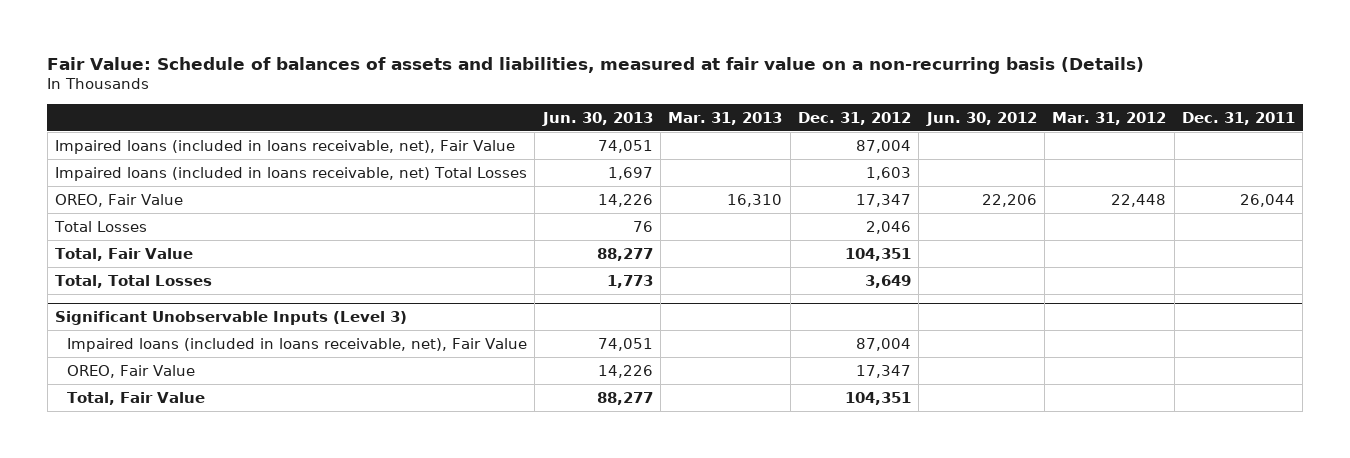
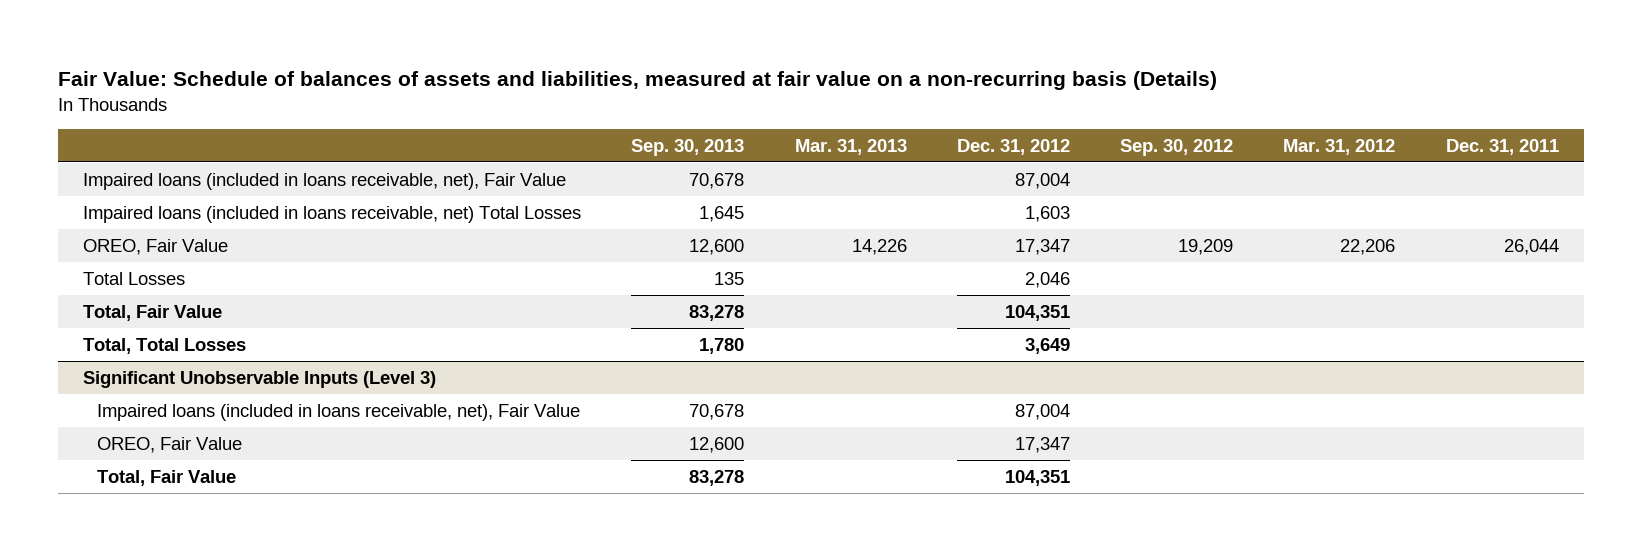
[541,111,653,126] Jun. 30, 2013 -> none
[925,111,1037,126] Jun. 30, 2012 -> none
none -> [631,138,745,156] Sep. 30, 2013
none -> [1120,138,1234,156] Sep. 30, 2012
[727,193,783,207] 16,310 -> [851,238,907,255] 14,226
[1111,193,1167,207] 22,448 -> [1340,238,1396,255] 22,206

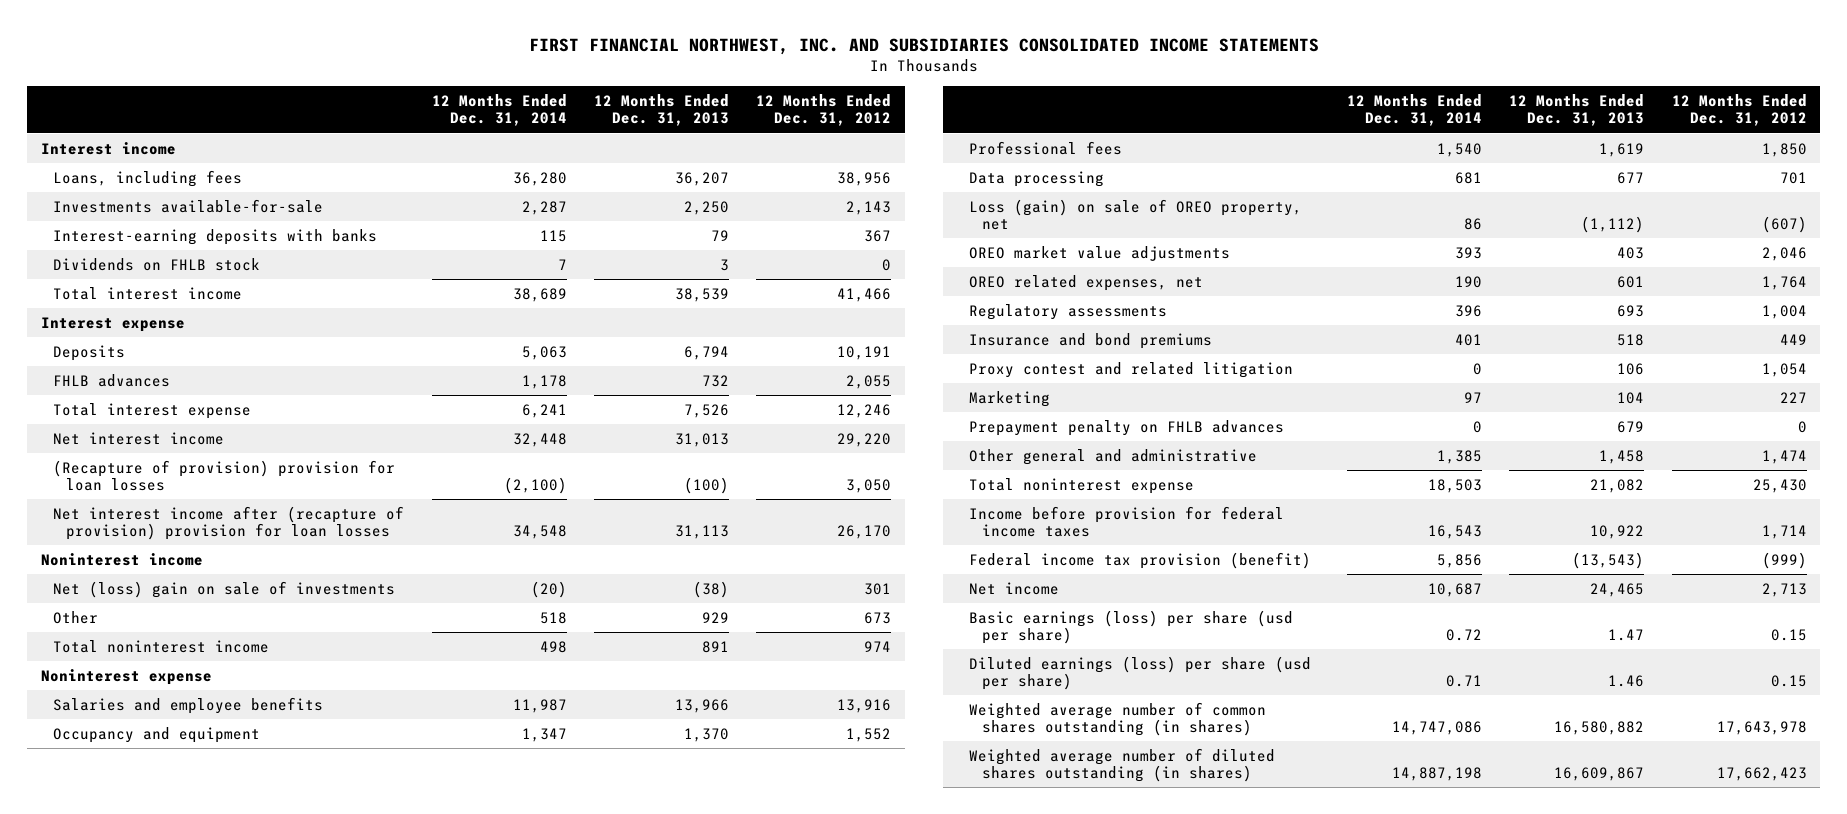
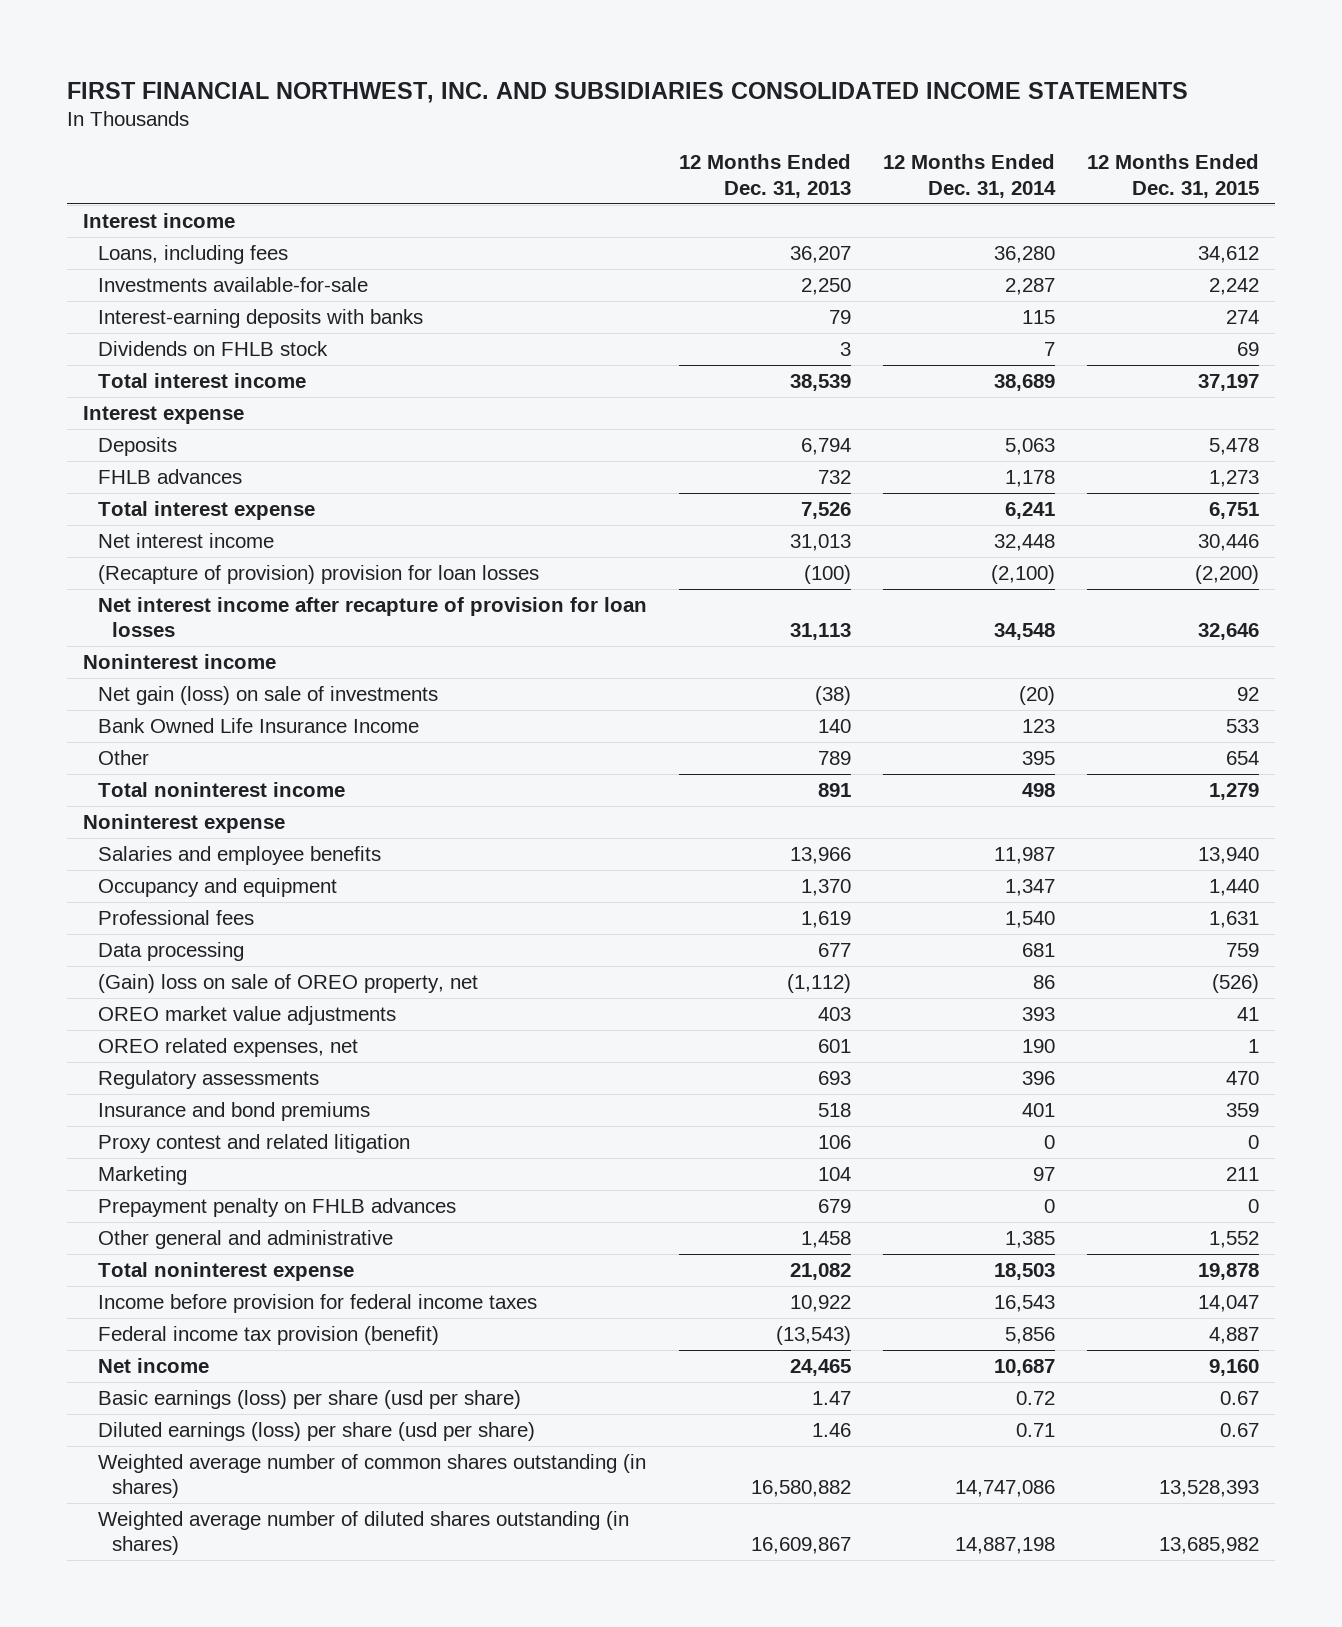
[756,93,892,127] 12 Months Ended Dec. 31, 2012 -> none
none -> [1087,154,1260,198] 12 Months Ended Dec. 31, 2015
[53,505,405,541] Net interest income after (recapture of provision) provision for loan losses -> [97,597,647,638] Net interest income after recapture of provision for loan losses
[53,580,396,598] Net (loss) gain on sale of investments -> [97,686,438,706] Net gain (loss) on sale of investments
none -> [97,718,419,734] Bank Owned Life Insurance Income
[539,611,567,624] 518 -> [1021,751,1055,766] 395
[701,611,729,623] 929 -> [817,751,851,766] 789
[969,198,1303,231] Loss (gain) on sale of OREO property, net -> [97,974,478,994] (Gain) loss on sale of OREO property, net

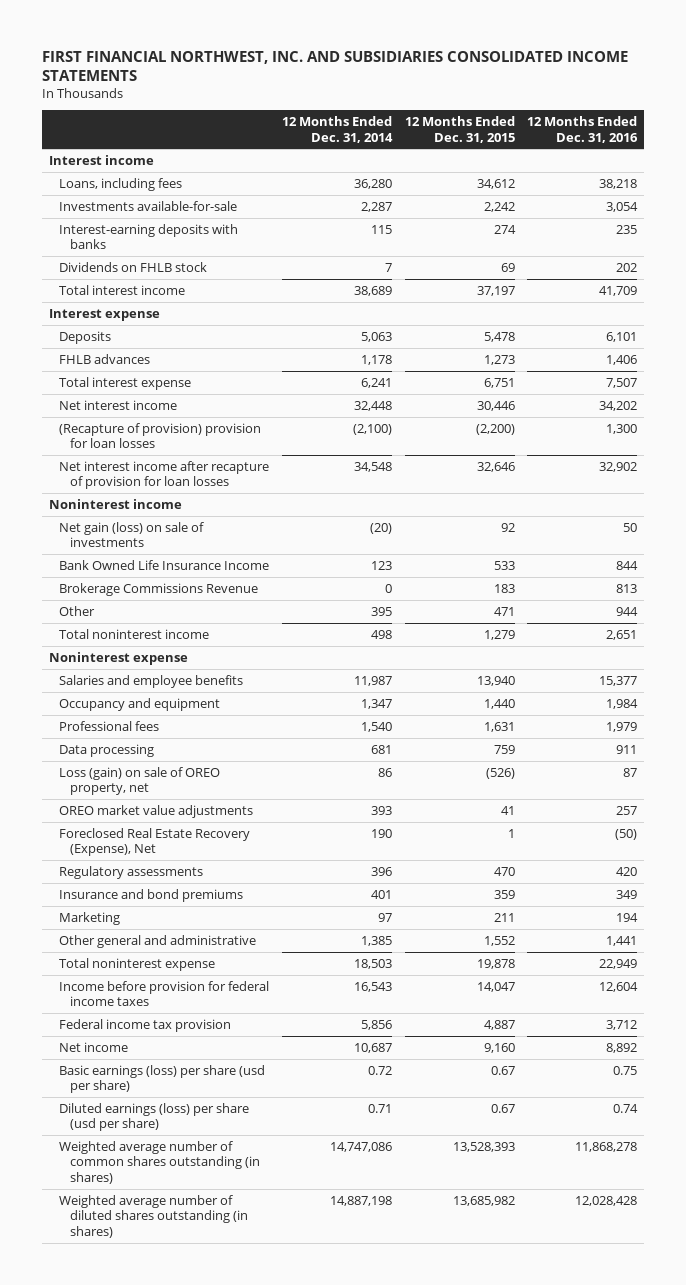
[678,154,851,198] 12 Months Ended Dec. 31, 2013 -> none
none -> [527,115,639,143] 12 Months Ended Dec. 31, 2016
none -> [59,582,259,596] Brokerage Commissions Revenue
[1226,751,1260,766] 654 -> [493,606,515,616] 471
[97,974,478,994] (Gain) loss on sale of OREO property, net -> [59,766,221,796] Loss (gain) on sale of OREO property, net
[97,1038,358,1058] OREO related expenses, net -> [59,827,251,857] Foreclosed Real Estate Recovery (Expense), Net
[97,1134,410,1154] Proxy contest and related litigation -> none
[97,1198,456,1218] Prepayment penalty on FHLB advances -> none
[97,1326,439,1346] Federal income tax provision (benefit) -> [59,1018,232,1032] Federal income tax provision

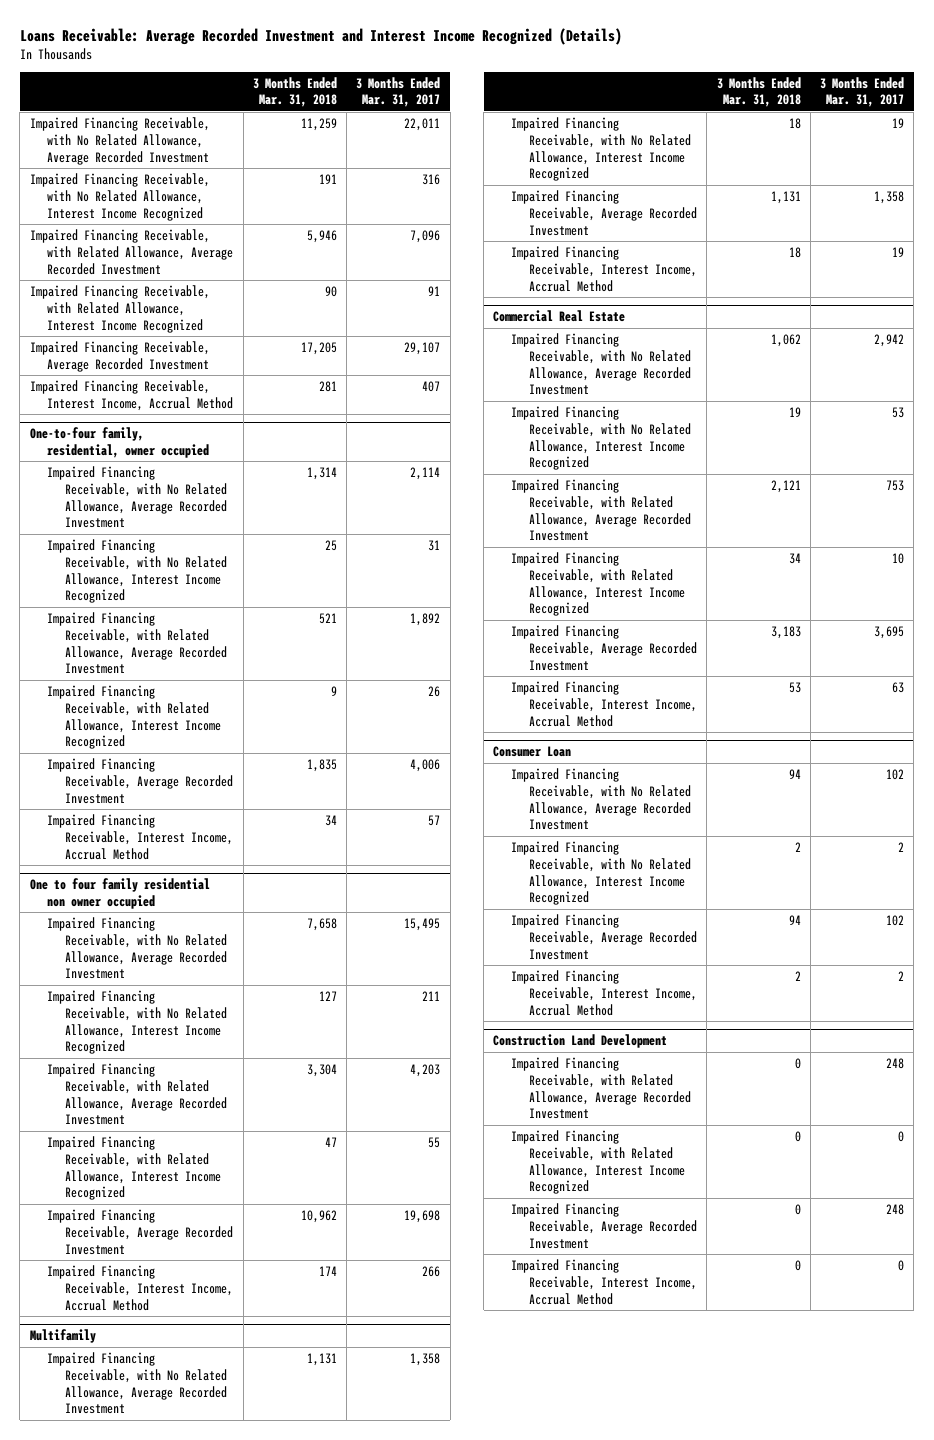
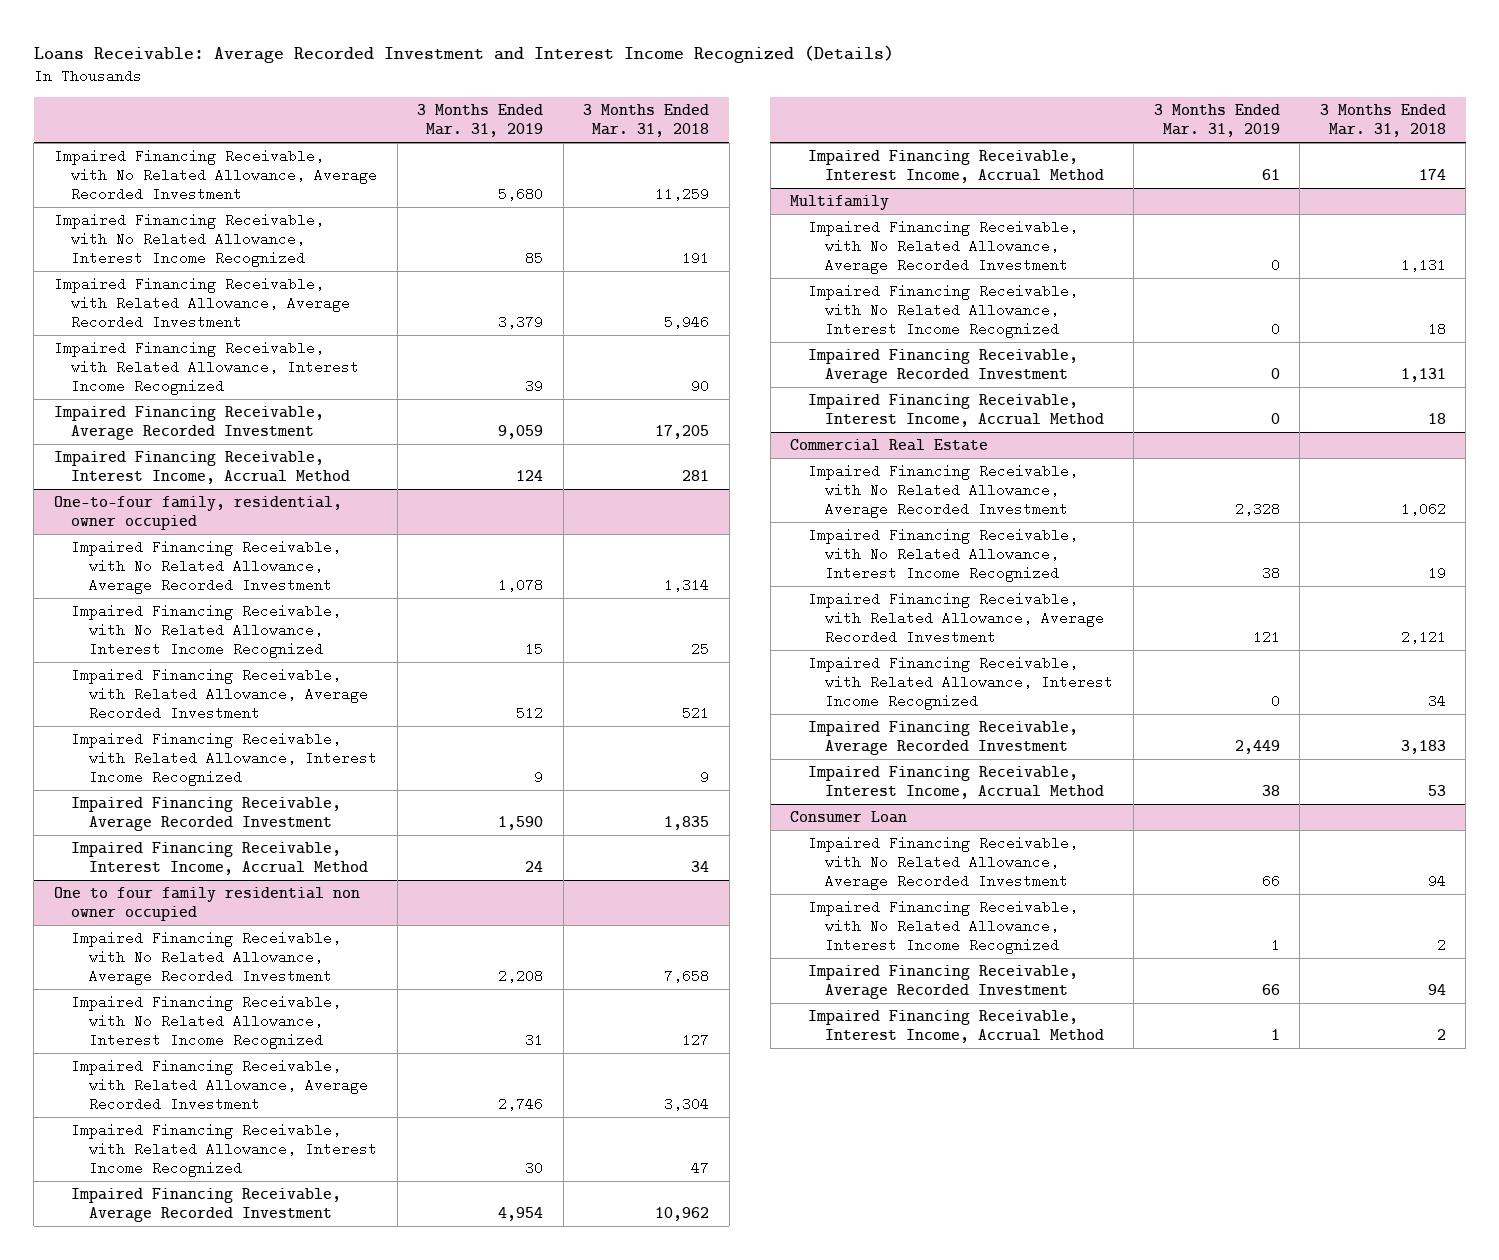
[356,76,441,108] 3 Months Ended Mar. 31, 2017 -> none
none -> [417,104,544,138] 3 Months Ended Mar. 31, 2019
[493,1034,668,1049] Construction Land Development -> none
[511,1056,691,1120] Impaired Financing Receivable, with Related Allowance, Average Recorded Investment -> none
[511,1129,685,1195] Impaired Financing Receivable, with Related Allowance, Interest Income Recognized -> none
[511,1202,697,1249] Impaired Financing Receivable, Average Recorded Investment -> none
[511,1258,697,1305] Impaired Financing Receivable, Interest Income, Accrual Method -> none

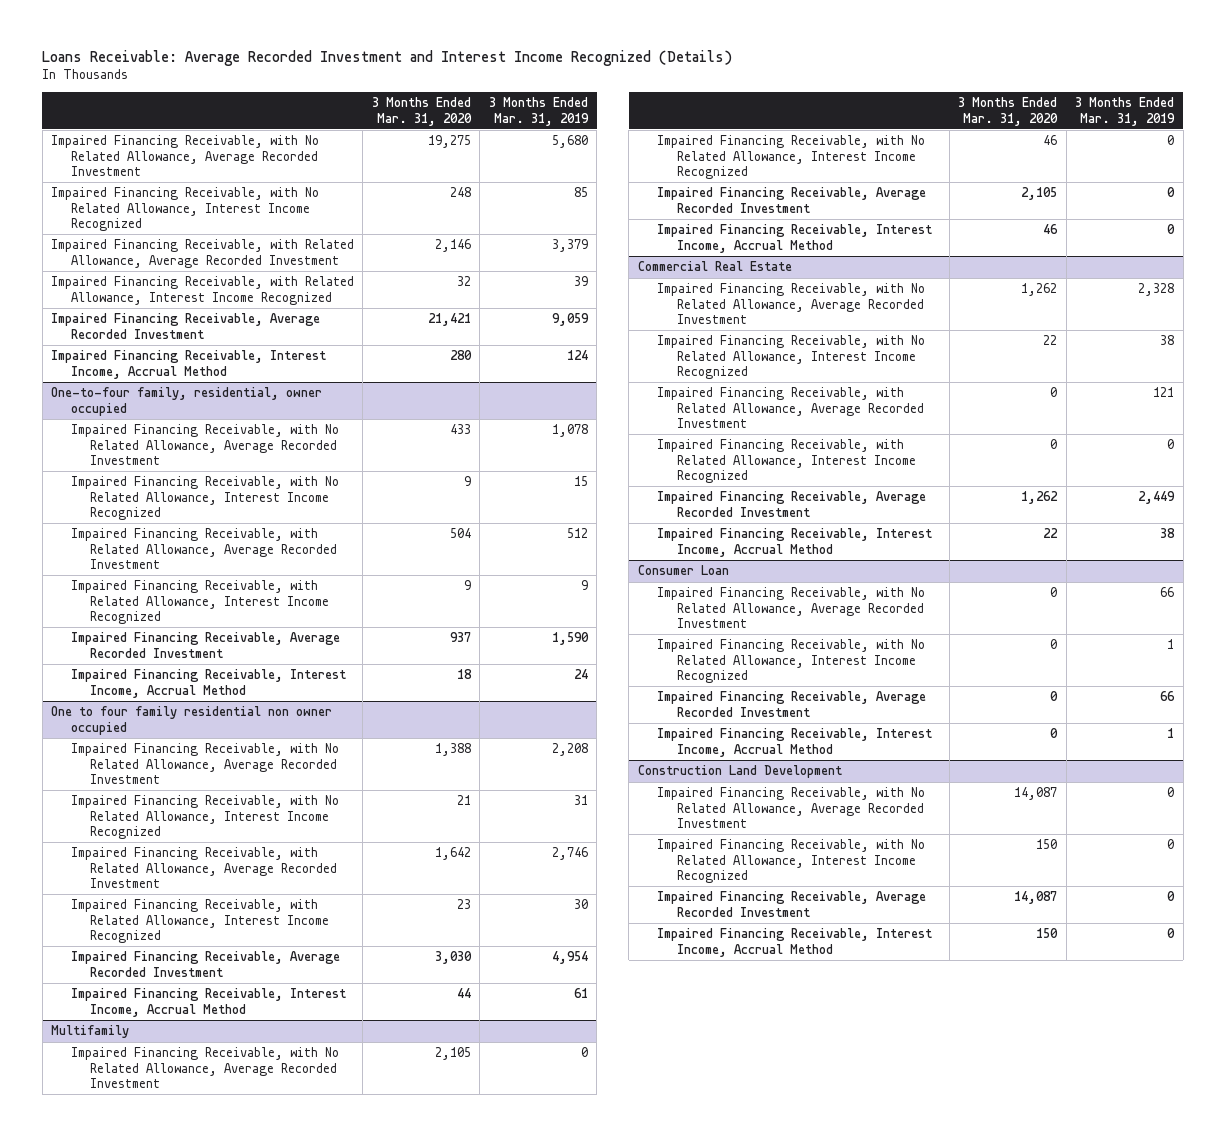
[583,104,710,138] 3 Months Ended Mar. 31, 2018 -> none
none -> [371,97,472,126] 3 Months Ended Mar. 31, 2020
none -> [637,765,842,779] Construction Land Development
none -> [657,787,926,828] Impaired Financing Receivable, with No Related Allowance, Average Recorded Investment
none -> [657,839,926,883] Impaired Financing Receivable, with No Related Allowance, Interest Income Recognized
none -> [657,891,927,917] Impaired Financing Receivable, Average Recorded Investment
none -> [657,928,933,957] Impaired Financing Receivable, Interest Income, Accrual Method

